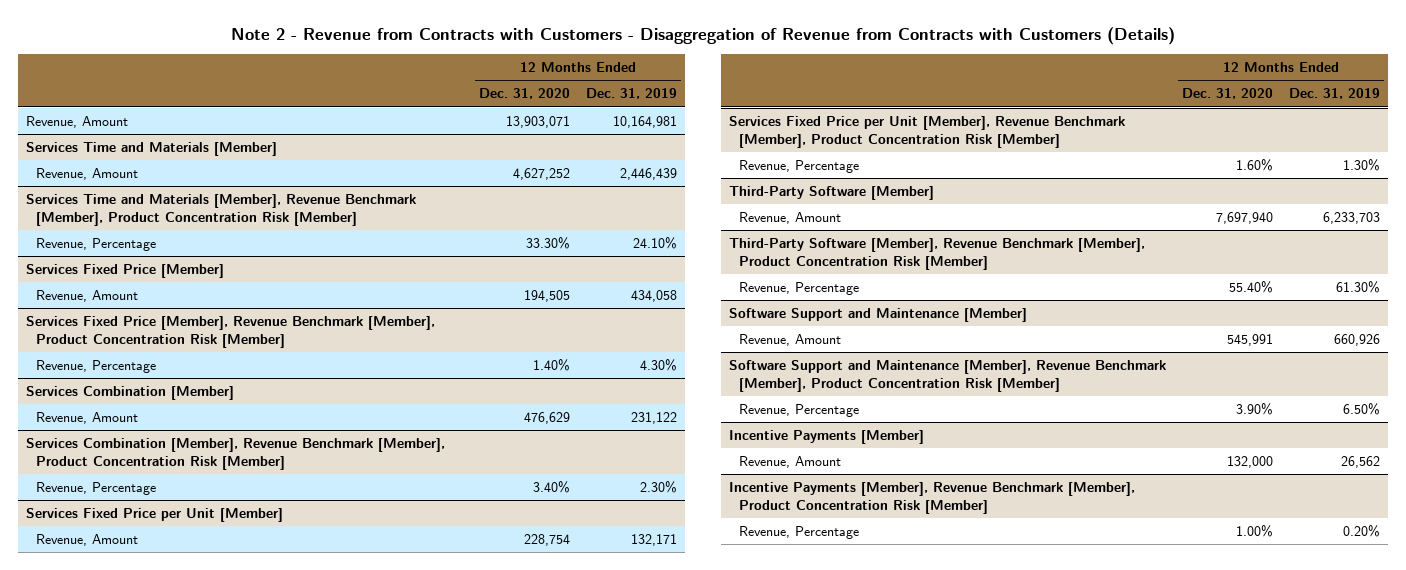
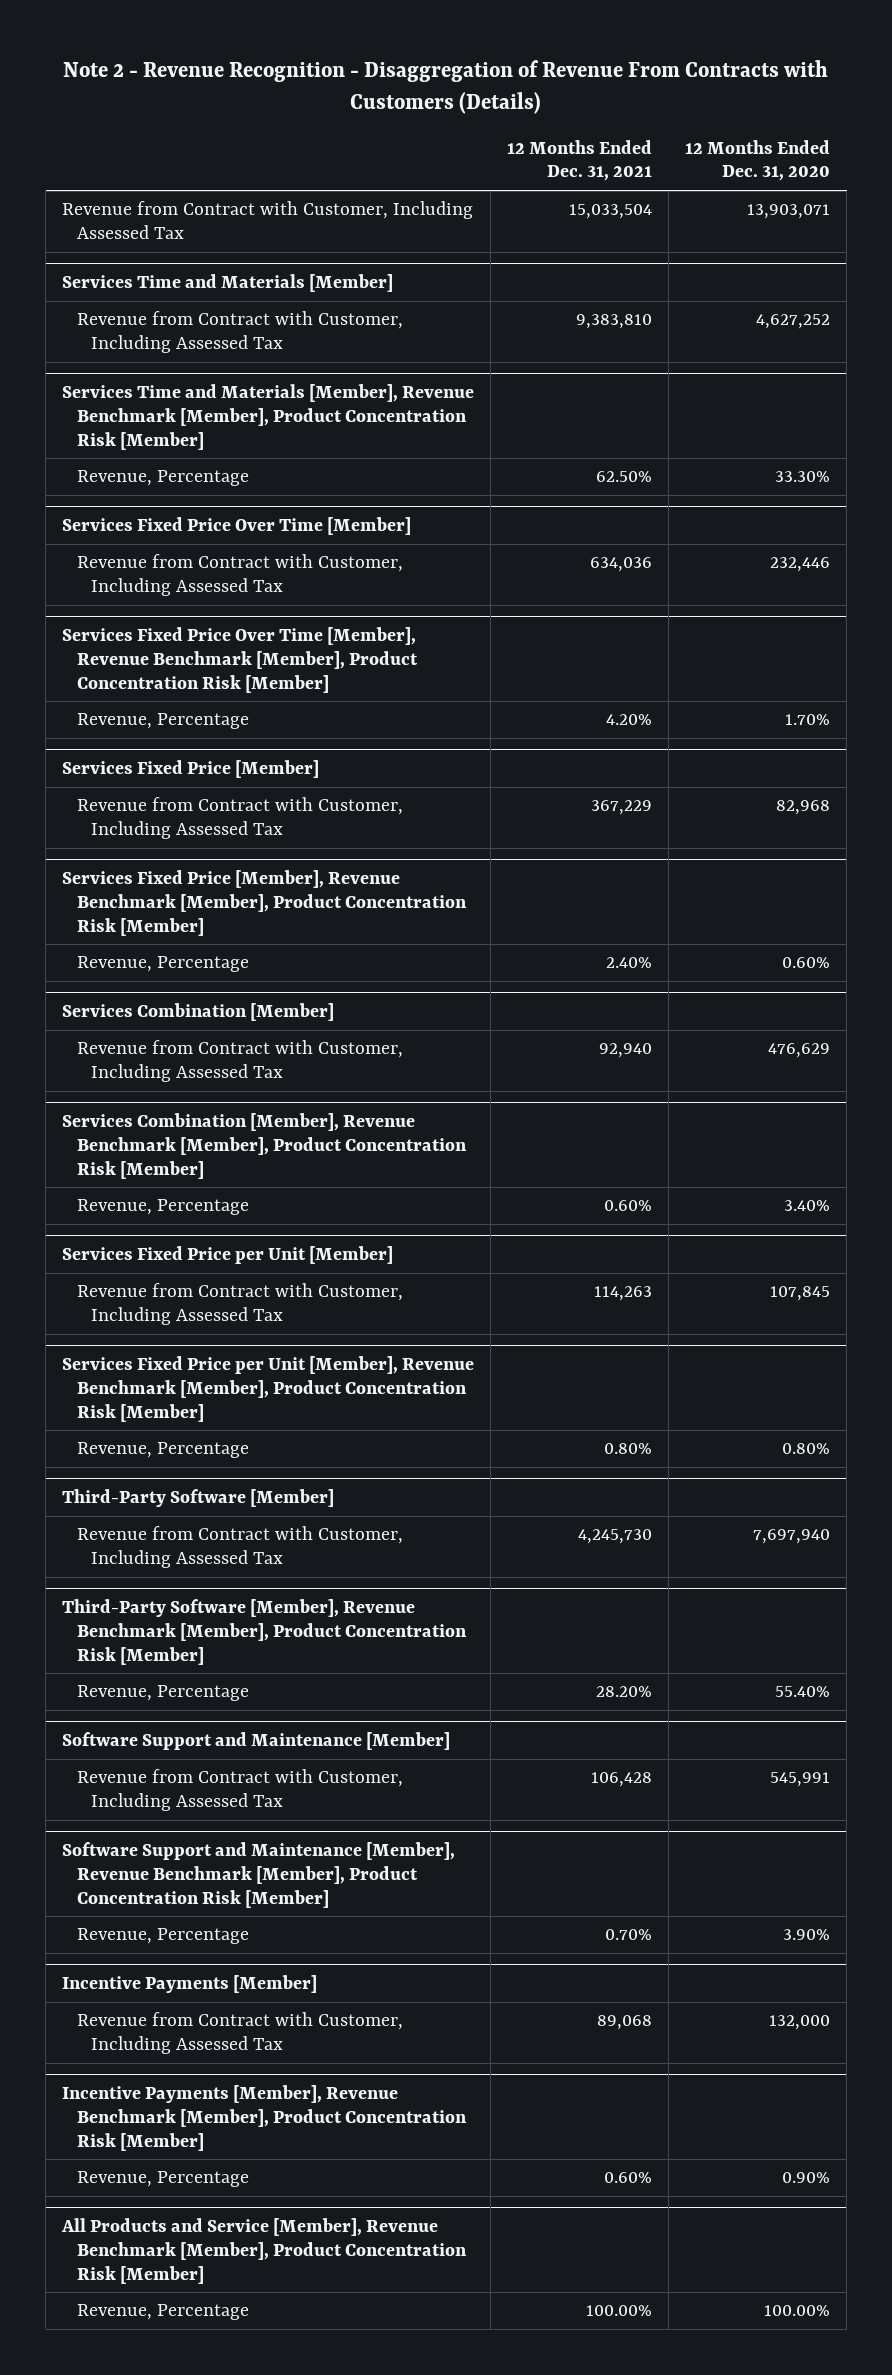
[230,26,1175,45] Note 2 - Revenue from Contracts with Customers - Disaggregation of Revenue from Contracts with Customers (Details) -> [63,60,829,115] Note 2 - Revenue Recognition - Disaggregation of Revenue From Contracts with Customers (Details)
[586,88,678,100] Dec. 31, 2019 -> none
none -> [507,139,653,182] 12 Months Ended Dec. 31, 2021
[25,116,128,129] Revenue, Amount -> [62,201,474,239] Revenue from Contract with Customer, Including Assessed Tax
[36,168,139,181] Revenue, Amount -> [76,311,403,353] Revenue from Contract with Customer, Including Assessed Tax
none -> [62,517,412,536] Services Fixed Price Over Time [Member]
none -> [76,554,403,596] Revenue from Contract with Customer, Including Assessed Tax
none -> [62,627,418,693] Services Fixed Price Over Time [Member], Revenue Benchmark [Member], Product Concentration Risk [Member]
none -> [76,713,249,730] Revenue, Percentage
[36,290,139,303] Revenue, Amount -> none
none -> [76,797,403,839] Revenue from Contract with Customer, Including Assessed Tax
[532,359,570,372] 1.40% -> [782,957,831,969] 0.60%
[36,412,139,425] Revenue, Amount -> [76,1040,403,1082] Revenue from Contract with Customer, Including Assessed Tax
[36,534,139,547] Revenue, Amount -> none
none -> [76,1283,403,1325] Revenue from Contract with Customer, Including Assessed Tax
[1236,159,1274,172] 1.60% -> [782,1443,831,1455] 0.80%
[739,212,842,225] Revenue, Amount -> [76,1526,403,1568] Revenue from Contract with Customer, Including Assessed Tax
[739,334,842,347] Revenue, Amount -> [76,1769,403,1811] Revenue from Contract with Customer, Including Assessed Tax
[739,456,842,469] Revenue, Amount -> [76,2012,403,2054] Revenue from Contract with Customer, Including Assessed Tax
[1236,525,1274,538] 1.00% -> [782,2172,831,2184] 0.90%
none -> [61,2218,467,2284] All Products and Service [Member], Revenue Benchmark [Member], Product Concentration Risk [Member]
none -> [76,2304,249,2321] Revenue, Percentage

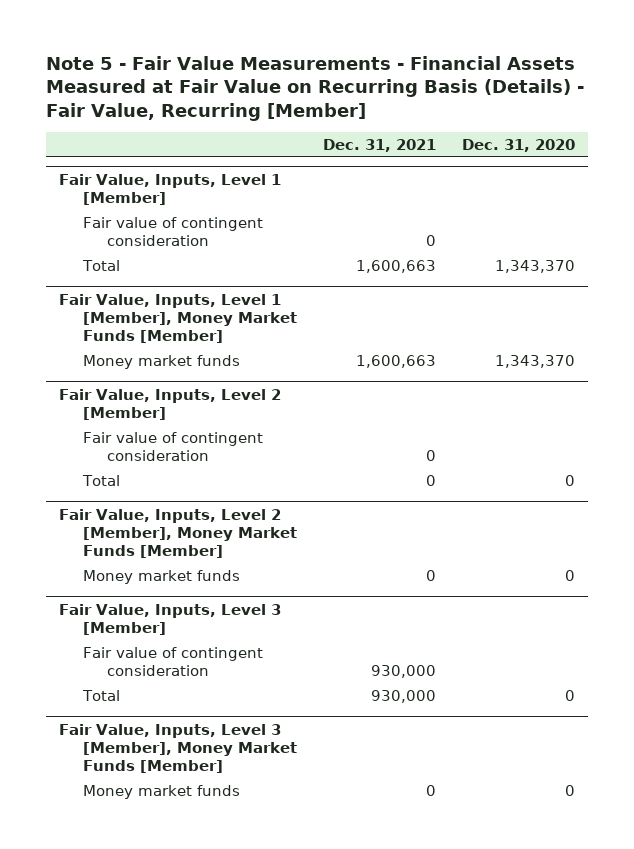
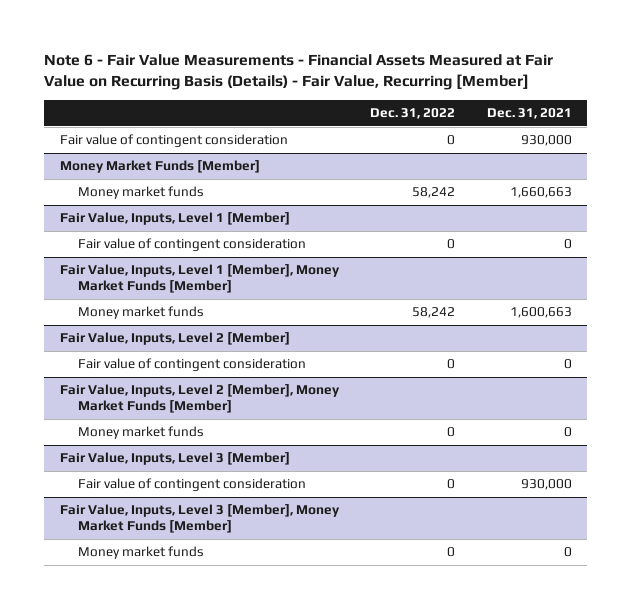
[46,55,585,121] Note 5 - Fair Value Measurements - Financial Assets Measured at Fair Value on Recurring Basis (Details) - Fair Value, Recurring [Member] -> [44,54,554,91] Note 6 - Fair Value Measurements - Financial Assets Measured at Fair Value on Recurring Basis (Details) - Fair Value, Recurring [Member]
[461,138,575,152] Dec. 31, 2020 -> none
none -> [370,108,456,120] Dec. 31, 2022
none -> [59,134,288,148] Fair value of contingent consideration
none -> [59,160,260,174] Money Market Funds [Member]
none -> [78,186,205,200] Money market funds
[82,260,121,272] Total -> none
[82,475,121,487] Total -> none
[82,690,121,702] Total -> none

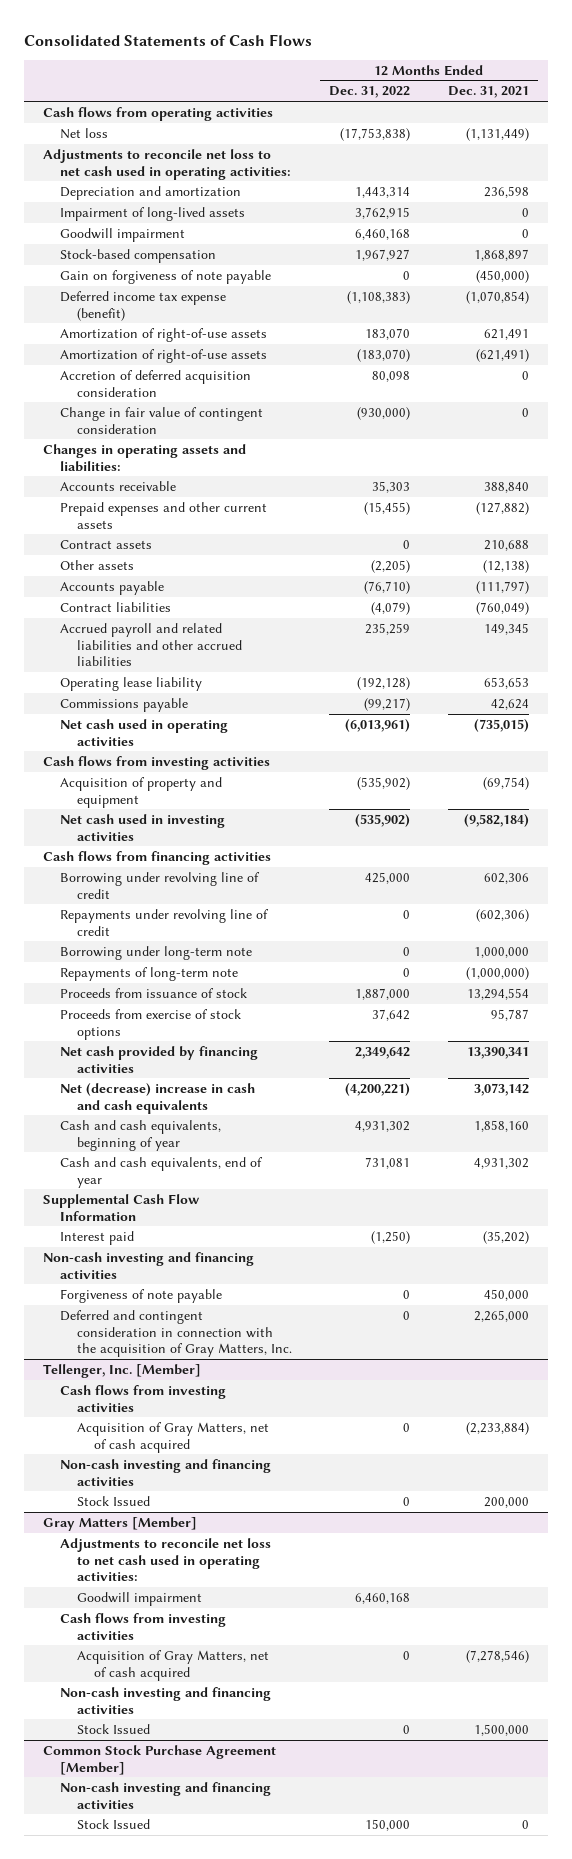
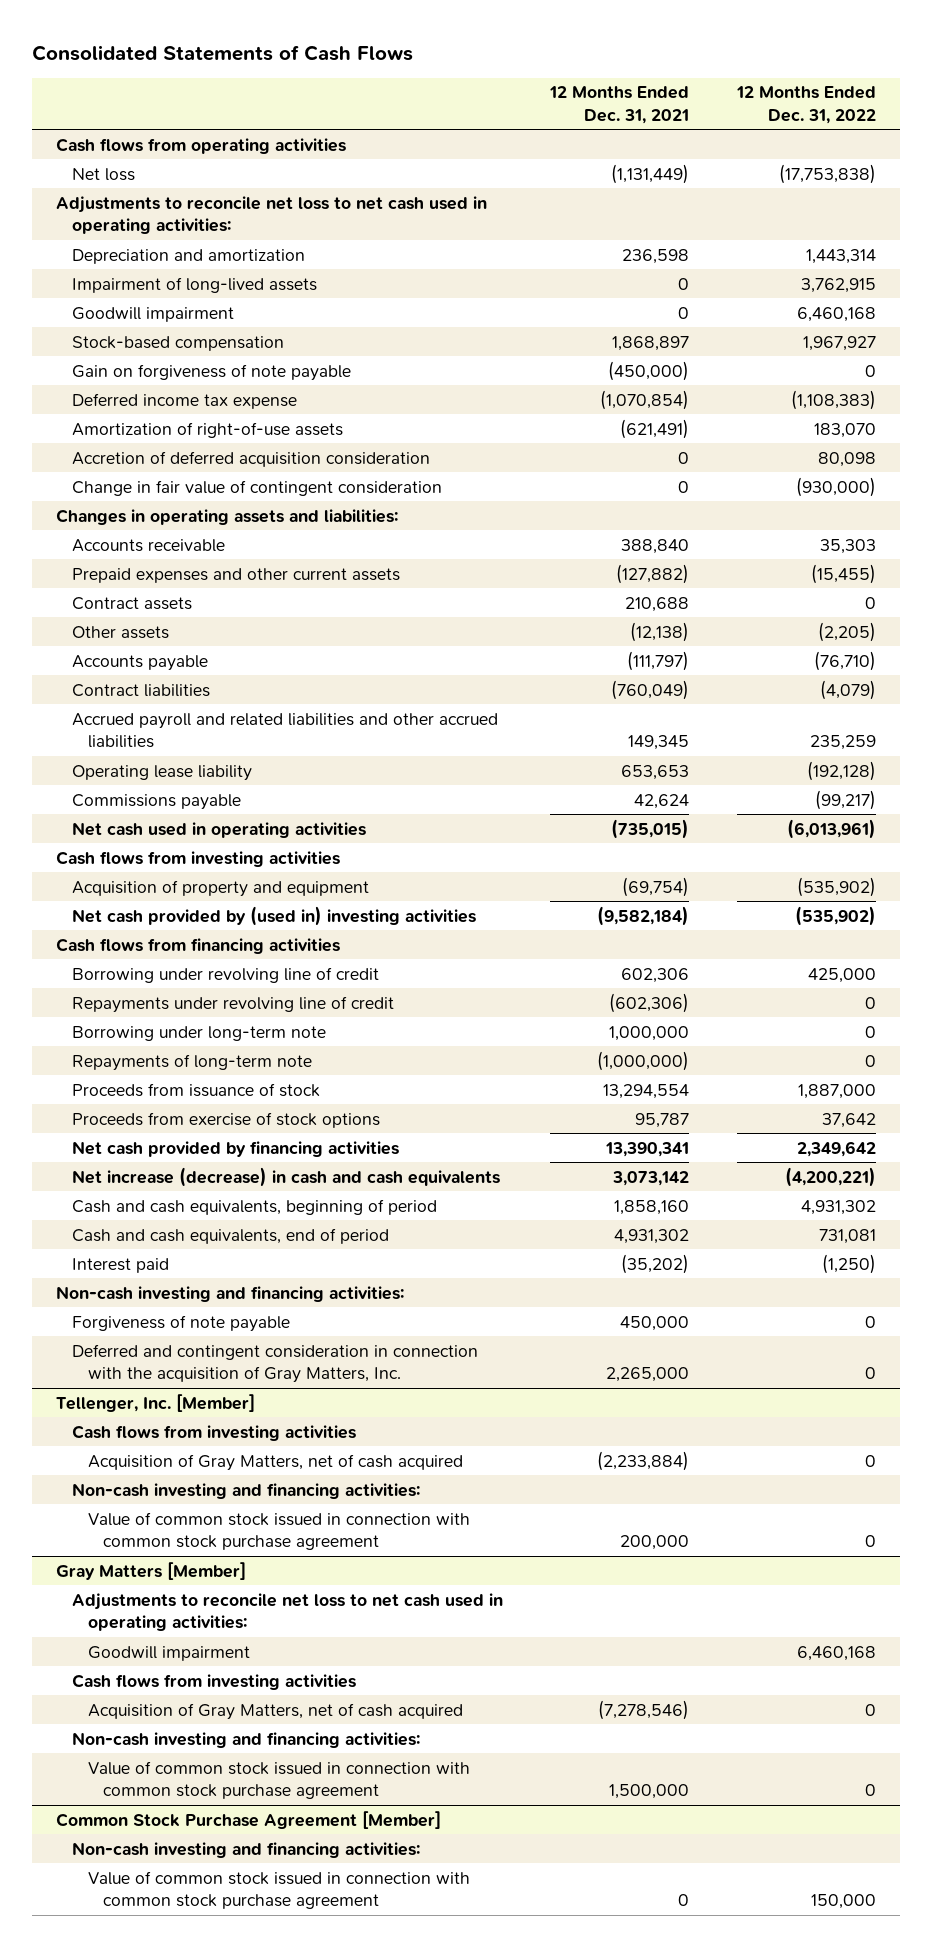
[59,348,267,363] Amortization of right-of-use assets -> none
[59,290,226,321] Deferred income tax expense (benefit) -> [71,392,297,409] Deferred income tax expense
[483,328,529,340] 621,491 -> [620,418,690,439] (621,491)
[59,813,225,841] Net cash used in investing activities -> [71,905,476,926] Net cash provided by (used in) investing activities
[43,1193,201,1221] Supplemental Cash Flow Information -> none
[59,1082,255,1114] Net (decrease) increase in cash and cash equivalents -> [71,1166,500,1187] Net increase (decrease) in cash and cash equivalents
[59,1119,221,1151] Cash and cash equivalents, beginning of year -> [71,1198,437,1215] Cash and cash equivalents, beginning of period
[59,1156,263,1188] Cash and cash equivalents, end of year -> [71,1227,389,1244] Cash and cash equivalents, end of period
[43,1251,255,1279] Non-cash investing and financing activities -> [56,1285,405,1302] Non-cash investing and financing activities:
[59,1458,271,1486] Non-cash investing and financing activities -> [71,1482,420,1499] Non-cash investing and financing activities:
[76,1495,150,1506] Stock Issued -> [87,1511,470,1551] Value of common stock issued in connection with common stock purchase agreement
[59,1686,271,1714] Non-cash investing and financing activities -> [71,1731,420,1748] Non-cash investing and financing activities:
[76,1723,150,1734] Stock Issued -> [87,1760,470,1800] Value of common stock issued in connection with common stock purchase agreement
[59,1781,271,1809] Non-cash investing and financing activities -> [71,1841,420,1858] Non-cash investing and financing activities:
[76,1818,150,1829] Stock Issued -> [87,1870,470,1910] Value of common stock issued in connection with common stock purchase agreement

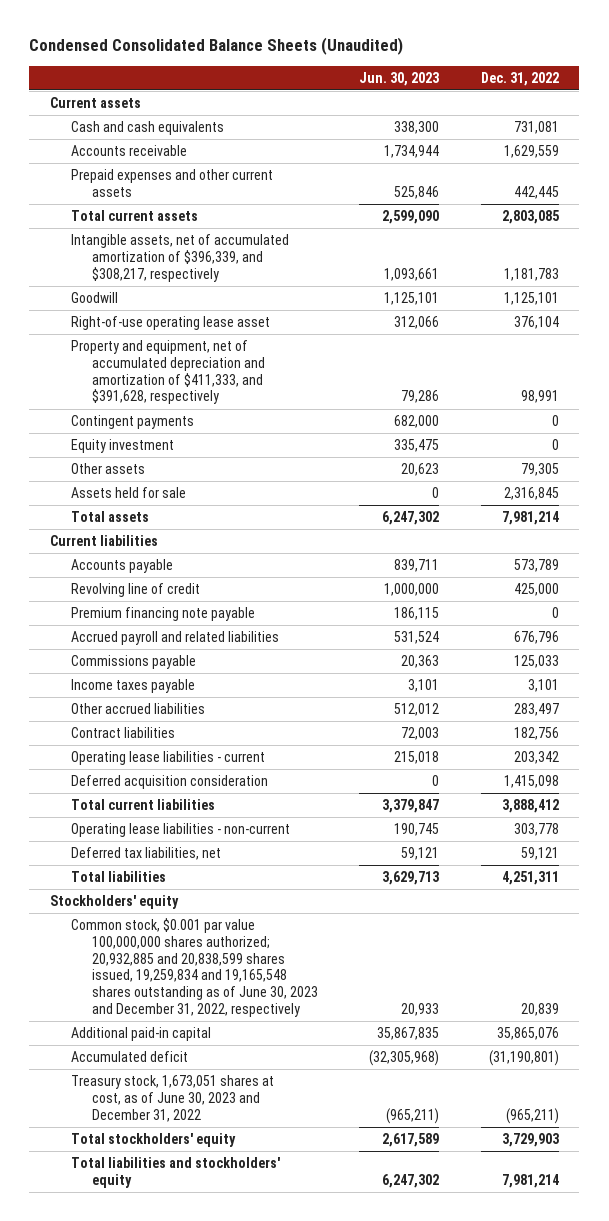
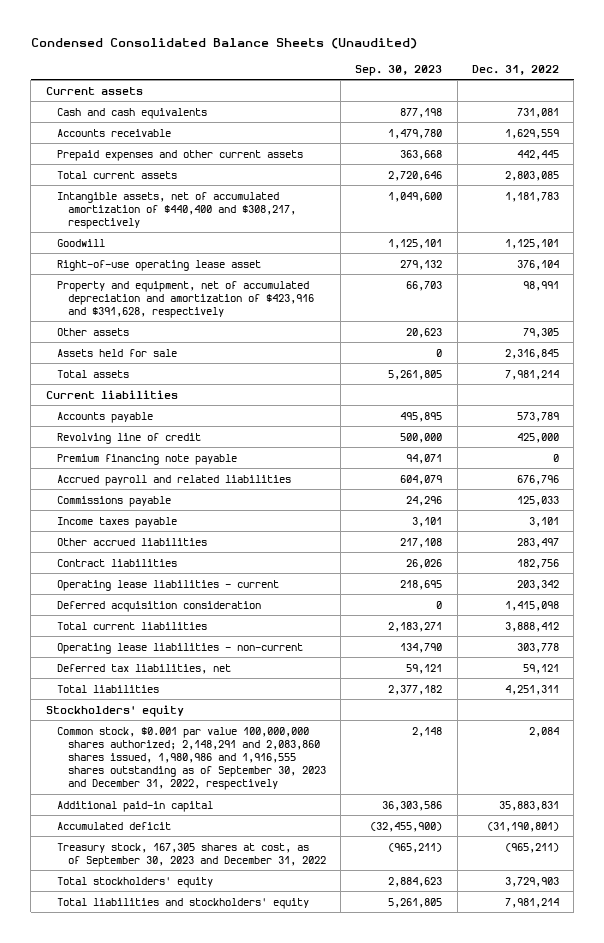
[359,71,440,86] Jun. 30, 2023 -> none
none -> [355,64,443,76] Sep. 30, 2023
[70,234,289,282] Intangible assets, net of accumulated amortization of $396,339, and $308,217, respectively -> [56,191,296,229] Intangible assets, net of accumulated amortization of $440,400 and $308,217, respectively
[70,415,194,430] Contingent payments -> none
[70,439,174,454] Equity investment -> none
[70,340,265,405] Property and equipment, net of accumulated depreciation and amortization of $411,333, and $391,628, respectively -> [56,280,314,318] Property and equipment, net of accumulated depreciation and amortization of $423,916 and $391,628, respectively
[70,918,318,1018] Common stock, $0.001 par value 100,000,000 shares authorized; 20,932,885 and 20,838,599 shares issued, 19,259,834 and 19,165,548 shares outstanding as of June 30, 2023 and December 31, 2022, respectively -> [56,726,326,791] Common stock, $0.001 par value 100,000,000 shares authorized; 2,148,291 and 2,083,860 shares issued, 1,980,986 and 1,916,555 shares outstanding as of September 30, 2023 and December 31, 2022, respectively
[520,1003,559,1017] 20,839 -> [528,726,559,737] 2,084
[496,1027,559,1041] 35,865,076 -> [498,800,559,811] 35,883,831
[70,1075,274,1122] Treasury stock, 1,673,051 shares at cost, as of June 30, 2023 and December 31, 2022 -> [56,842,326,867] Treasury stock, 167,305 shares at cost, as of September 30, 2023 and December 31, 2022

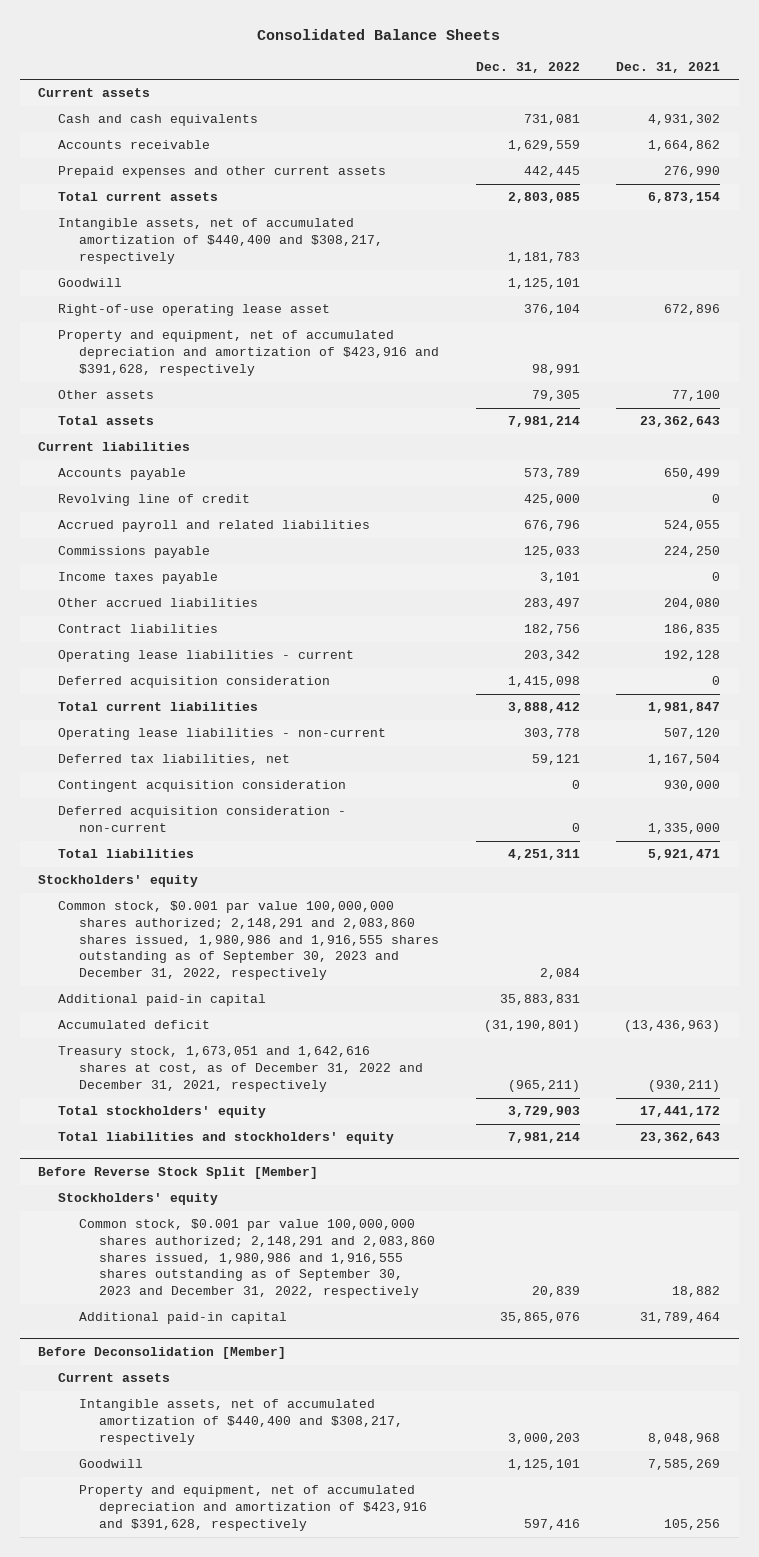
[30,38,417,50] Condensed Consolidated Balance Sheets (Unaudited) -> [257,29,501,41] Consolidated Balance Sheets
[355,64,443,76] Sep. 30, 2023 -> none
none -> [616,61,721,73] Dec. 31, 2021
[56,348,177,357] Assets held for sale -> none
[56,453,237,465] Premium financing note payable -> none
none -> [58,780,347,793] Contingent acquisition consideration
none -> [58,806,347,833] Deferred acquisition consideration - non-current
[56,842,326,867] Treasury stock, 167,305 shares at cost, as of September 30, 2023 and December 31, 2022 -> [58,1046,423,1092] Treasury stock, 1,673,051 and 1,642,616 shares at cost, as of December 31, 2022 and December 31, 2021, respectively
none -> [38,1166,319,1179] Before Reverse Stock Split [Member]
none -> [58,1193,219,1206] Stockholders' equity
none -> [78,1219,435,1299] Common stock, $0.001 par value 100,000,000 shares authorized; 2,148,291 and 2,083,860 shares issued, 1,980,986 and 1,916,555 shares outstanding as of September 30, 2023 and December 31, 2022, respectively
none -> [78,1312,287,1325] Additional paid-in capital
none -> [38,1346,287,1359] Before Deconsolidation [Member]
none -> [58,1373,171,1383] Current assets
none -> [78,1399,403,1445] Intangible assets, net of accumulated amortization of $440,400 and $308,217, respectively
none -> [78,1459,143,1469] Goodwill
none -> [78,1485,427,1531] Property and equipment, net of accumulated depreciation and amortization of $423,916 and $391,628, respectively

